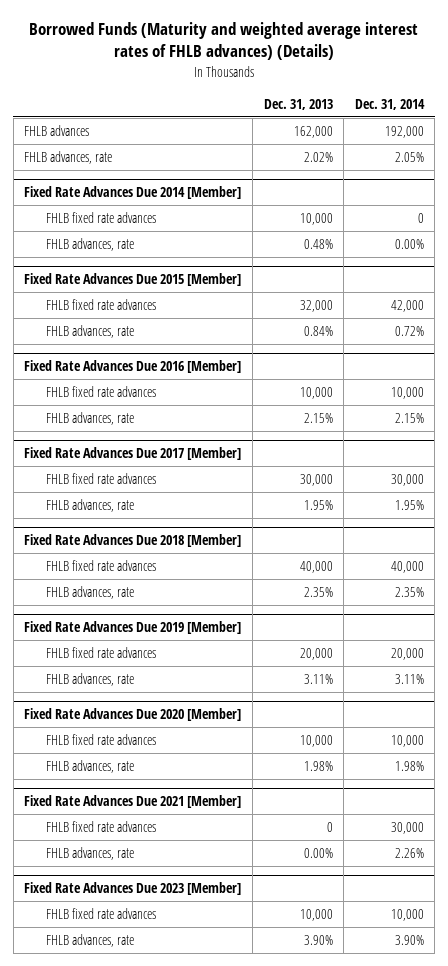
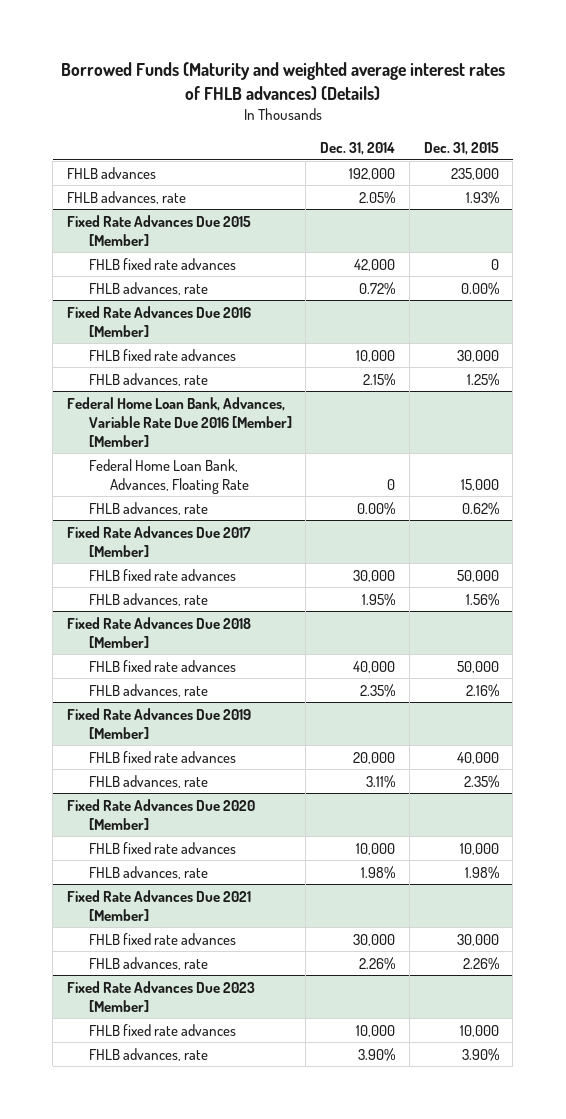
[263,98,333,110] Dec. 31, 2013 -> none
none -> [423,142,499,156] Dec. 31, 2015
[24,186,242,200] Fixed Rate Advances Due 2014 [Member] -> none
[46,212,157,224] FHLB fixed rate advances -> none
[46,238,135,252] FHLB advances, rate -> none
none -> [66,396,292,447] Federal Home Loan Bank, Advances, Variable Rate Due 2016 [Member] [Member]
none -> [88,458,250,494] Federal Home Loan Bank, Advances, Floating Rate
none -> [88,501,208,515] FHLB advances, rate

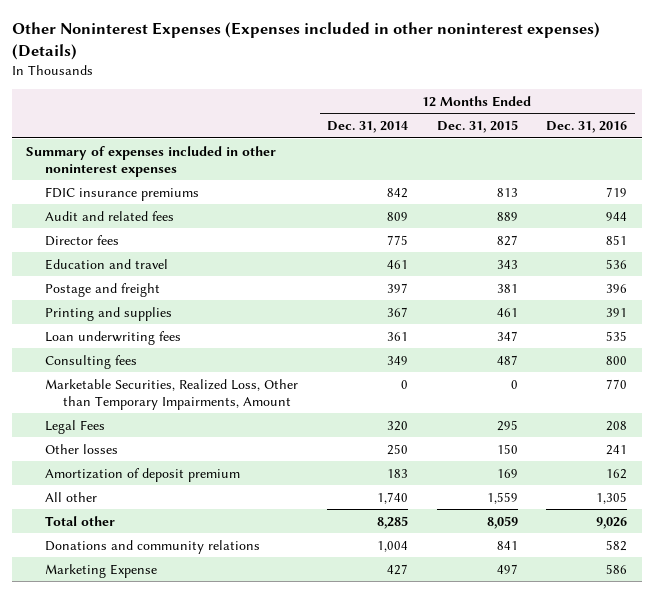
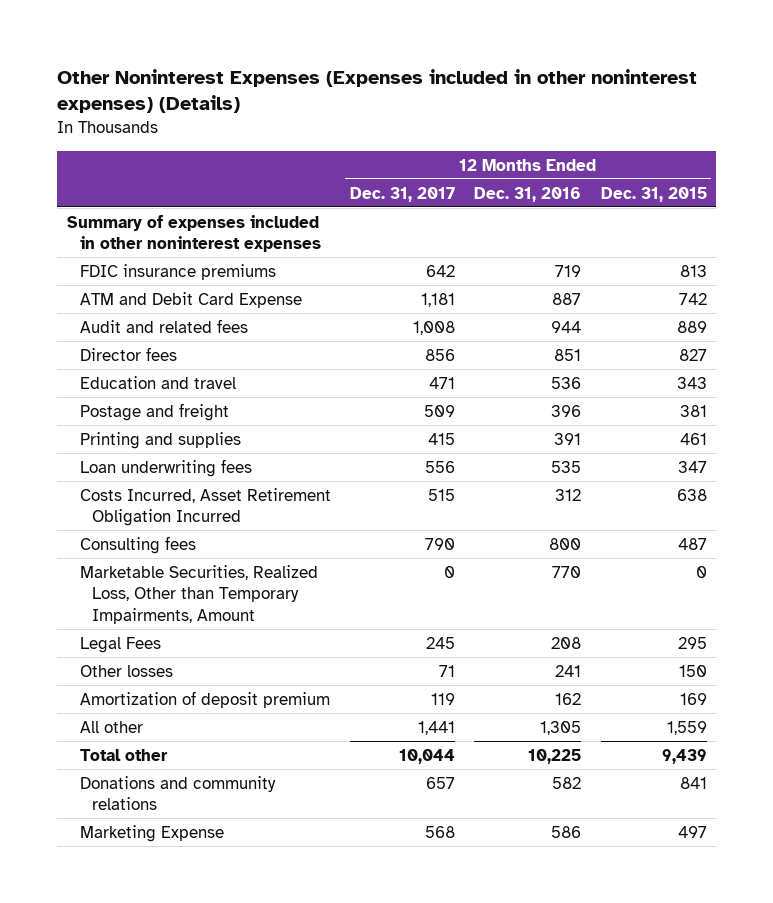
[326,121,408,134] Dec. 31, 2014 -> none
none -> [349,186,455,202] Dec. 31, 2017
none -> [79,291,302,308] ATM and Debit Card Expense
none -> [79,487,331,527] Costs Incurred, Asset Retirement Obligation Incurred
[486,515,518,529] 8,059 -> [661,748,707,764] 9,439
[596,516,628,529] 9,026 -> [528,748,582,764] 10,225

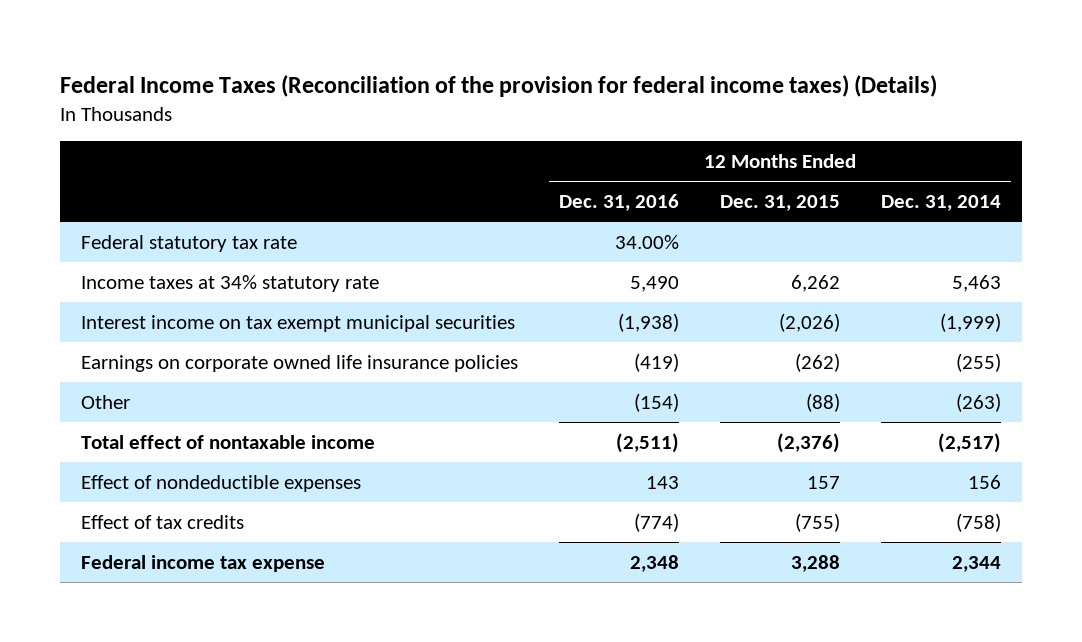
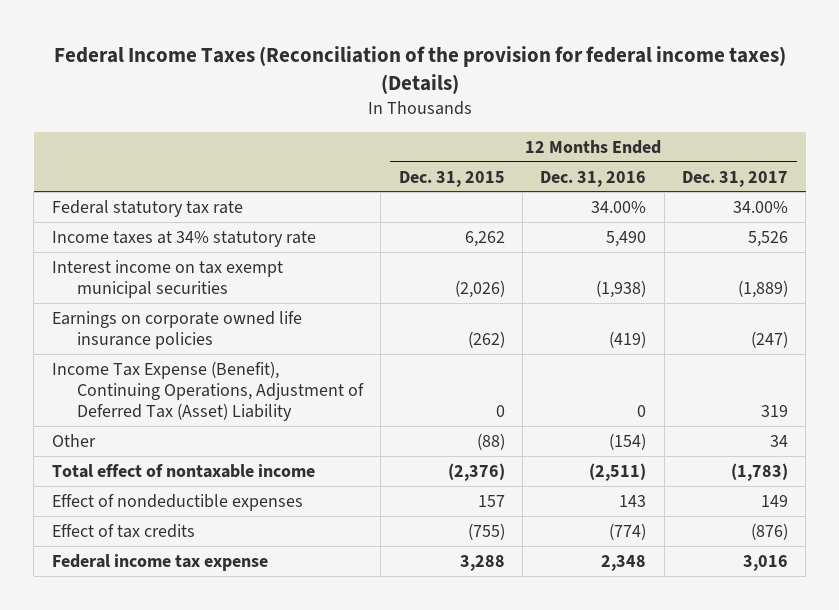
[881,195,1002,212] Dec. 31, 2014 -> none
none -> [681,170,788,187] Dec. 31, 2017
none -> [51,360,364,422] Income Tax Expense (Benefit), Continuing Operations, Adjustment of Deferred Tax (Asset) Liability

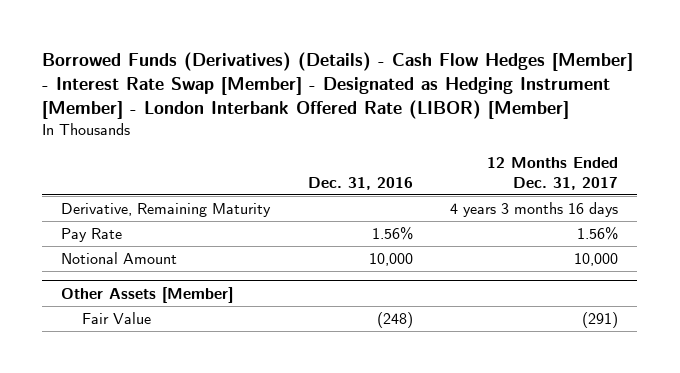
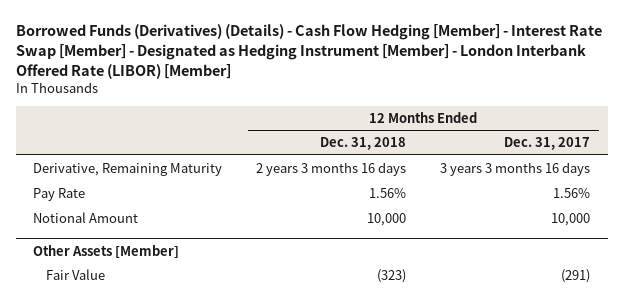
[42,52,634,120] Borrowed Funds (Derivatives) (Details) - Cash Flow Hedges [Member] - Interest Rate Swap [Member] - Designated as Hedging Instrument [Member] - London Interbank Offered Rate (LIBOR) [Member] -> [16,24,603,79] Borrowed Funds (Derivatives) (Details) - Cash Flow Hedging [Member] - Interest Rate Swap [Member] - Designated as Hedging Instrument [Member] - London Interbank Offered Rate (LIBOR) [Member]
[307,176,413,190] Dec. 31, 2016 -> none
none -> [320,137,407,151] Dec. 31, 2018
[450,201,619,217] 4 years 3 months 16 days -> [440,161,591,176] 3 years 3 months 16 days

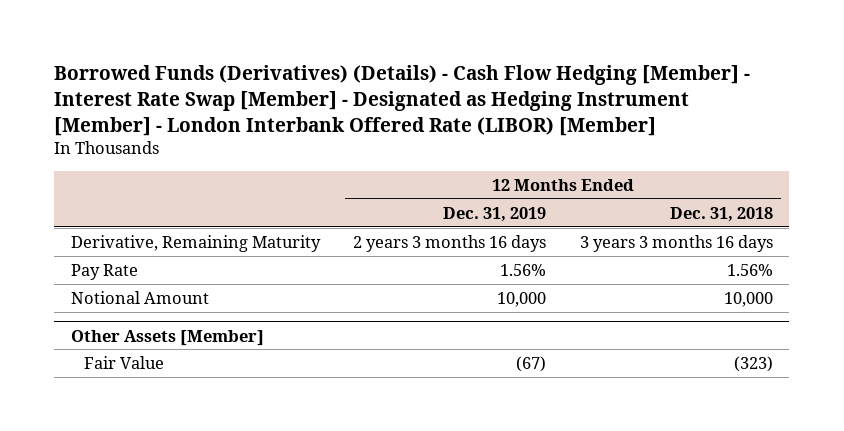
[504,137,591,151] Dec. 31, 2017 -> none
none -> [443,206,547,222] Dec. 31, 2019
[256,161,407,176] 2 years 3 months 16 days -> [579,234,773,252] 3 years 3 months 16 days

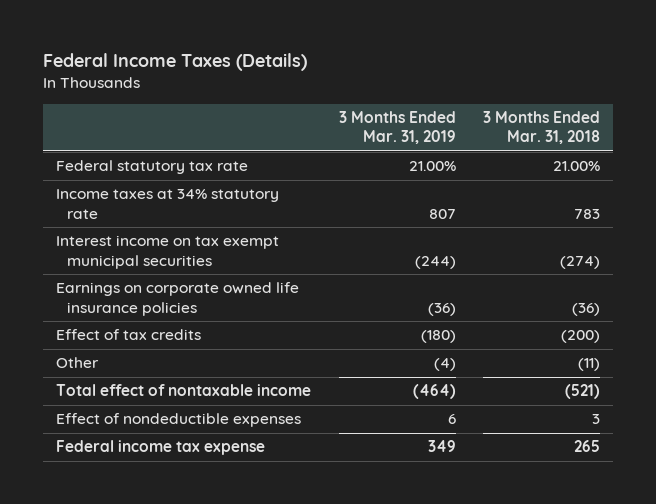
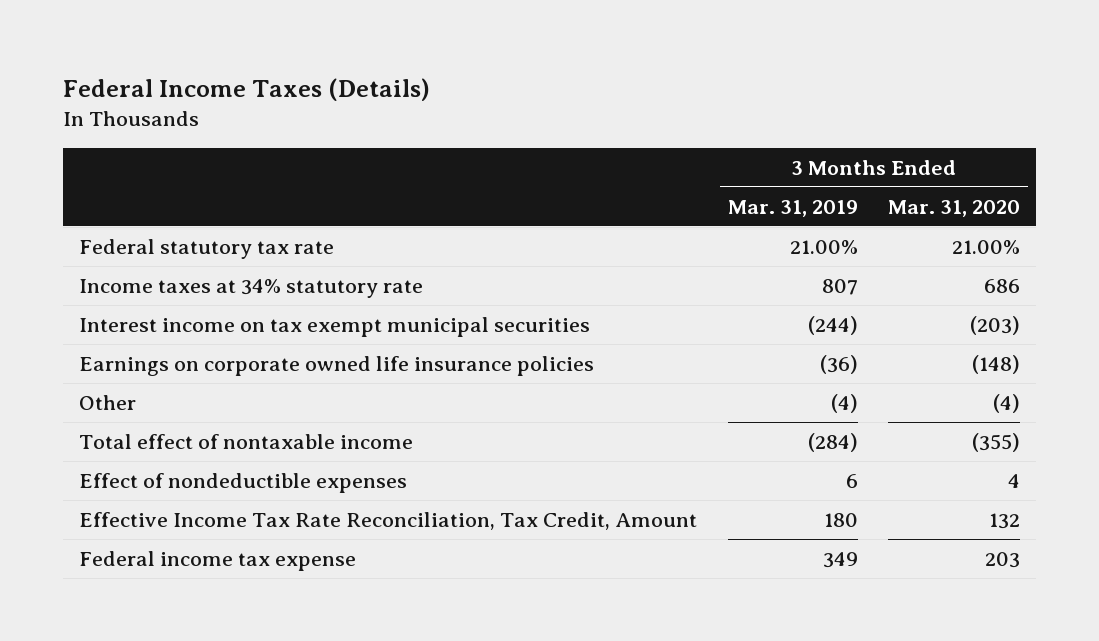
[482,111,600,145] 3 Months Ended Mar. 31, 2018 -> none
none -> [888,199,1021,217] Mar. 31, 2020
[56,329,202,341] Effect of tax credits -> none
[412,384,456,400] (464) -> [807,433,858,453] (284)
none -> [78,512,697,531] Effective Income Tax Rate Reconciliation, Tax Credit, Amount

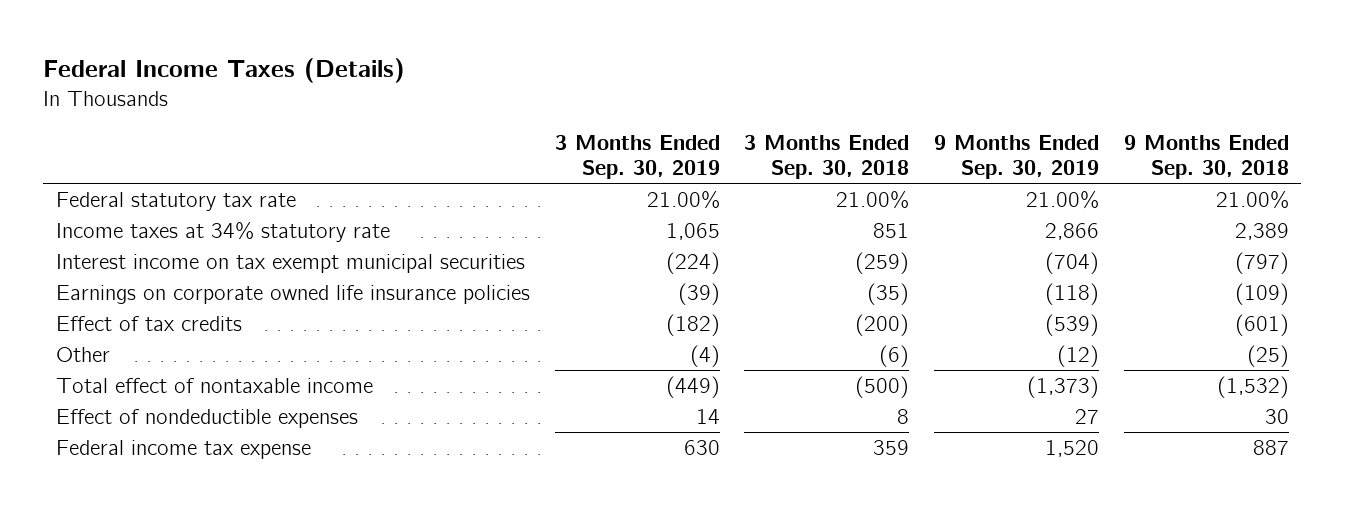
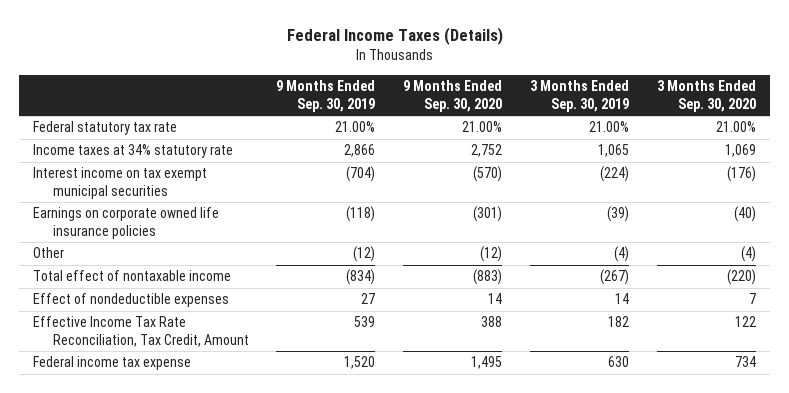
[744,134,910,180] 3 Months Ended Sep. 30, 2018 -> none
[1123,134,1289,180] 9 Months Ended Sep. 30, 2018 -> none
none -> [403,80,503,112] 9 Months Ended Sep. 30, 2020
none -> [657,80,757,112] 3 Months Ended Sep. 30, 2020
[55,315,242,331] Effect of tax credits -> none
[665,375,720,398] (449) -> [600,269,630,286] (267)
[1027,375,1100,398] (1,373) -> [346,269,376,286] (834)
none -> [33,316,249,348] Effective Income Tax Rate Reconciliation, Tax Credit, Amount

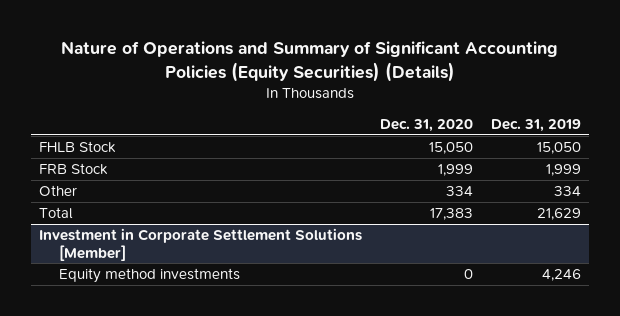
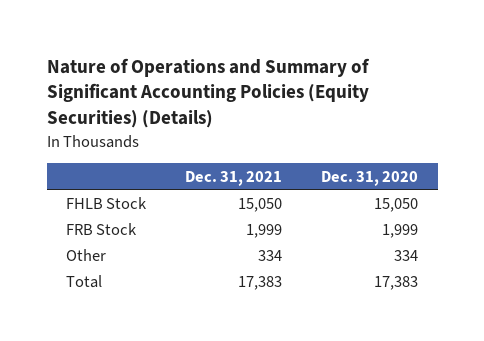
[490,119,581,133] Dec. 31, 2019 -> none
none -> [185,170,283,186] Dec. 31, 2021
[39,227,363,261] Investment in Corporate Settlement Solutions [Member] -> none
[58,267,240,283] Equity method investments -> none

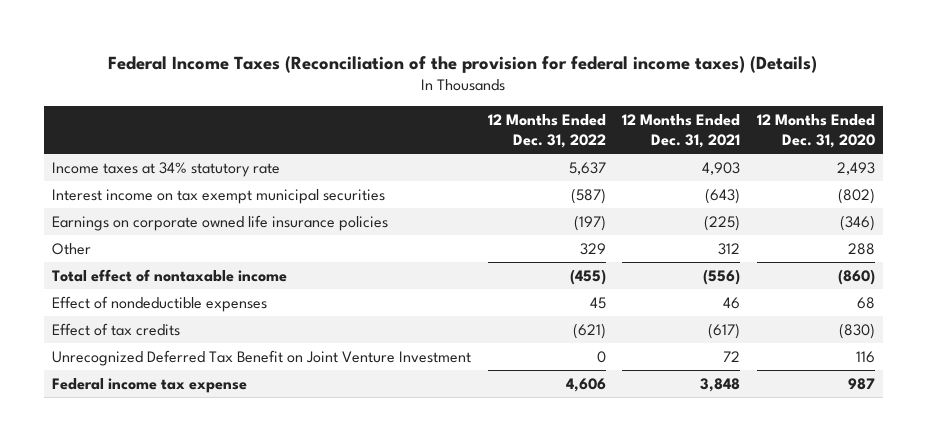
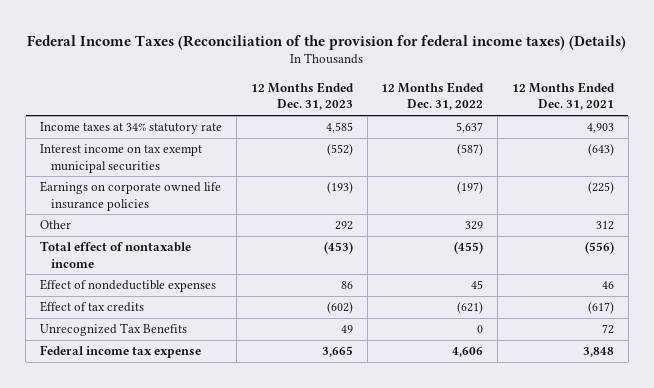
[757,114,876,148] 12 Months Ended Dec. 31, 2020 -> none
none -> [250,81,354,111] 12 Months Ended Dec. 31, 2023
[51,349,471,366] Unrecognized Deferred Tax Benefit on Joint Venture Investment -> none
none -> [40,323,188,337] Unrecognized Tax Benefits

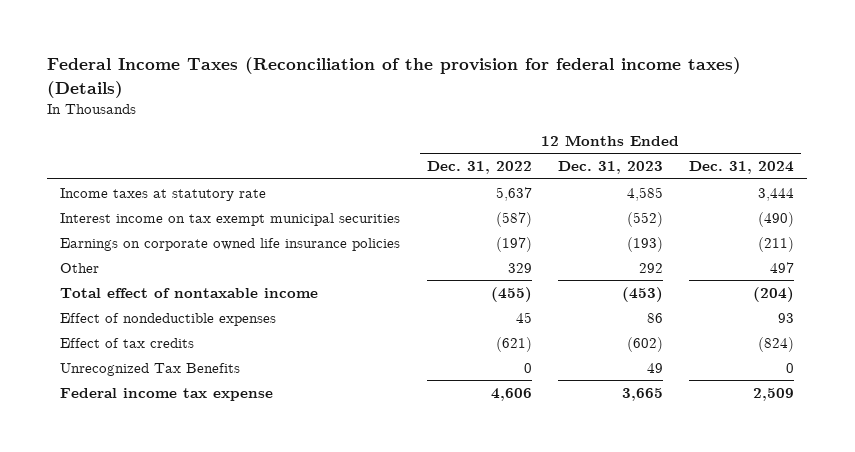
[512,81,616,111] 12 Months Ended Dec. 31, 2021 -> none
none -> [689,161,795,175] Dec. 31, 2024
[40,122,223,135] Income taxes at 34% statutory rate -> [60,187,267,201] Income taxes at statutory rate

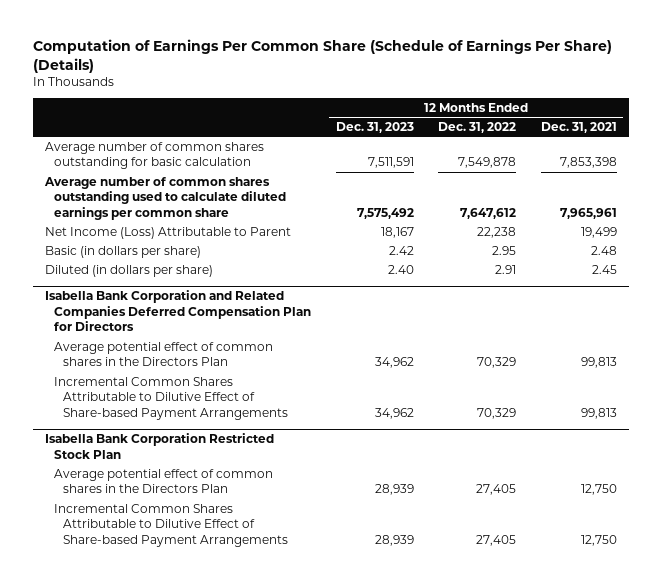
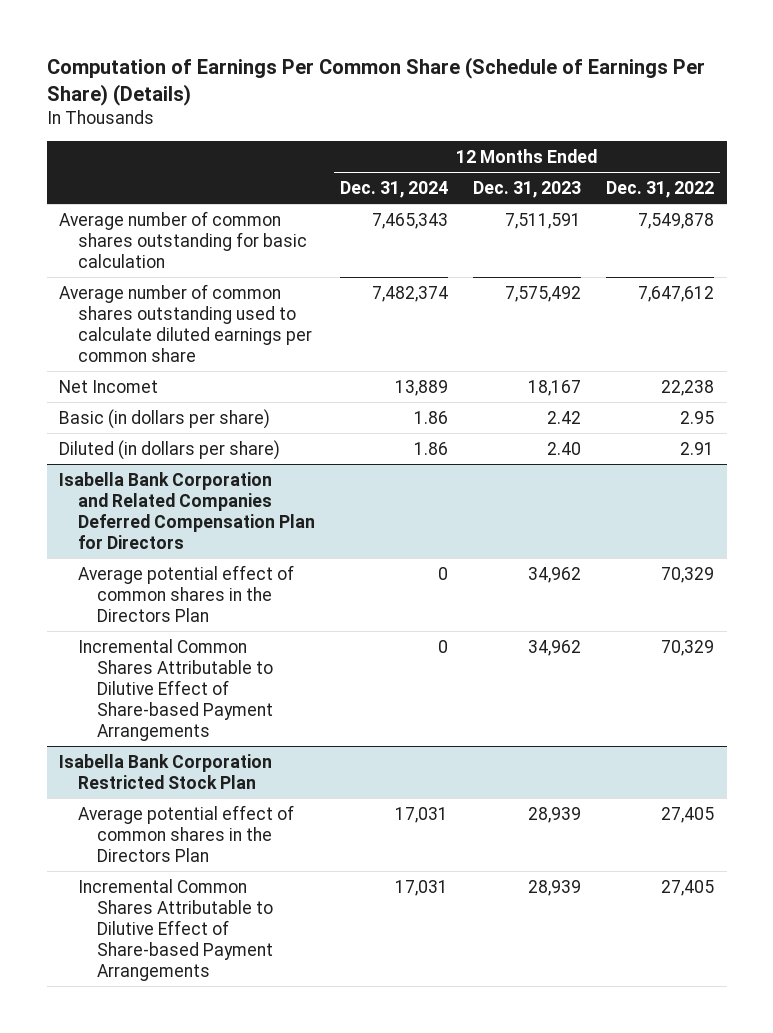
[541,121,618,133] Dec. 31, 2021 -> none
none -> [339,181,448,199] Dec. 31, 2024
[45,226,292,239] Net Income (Loss) Attributable to Parent -> [59,379,159,393] Net Incomet

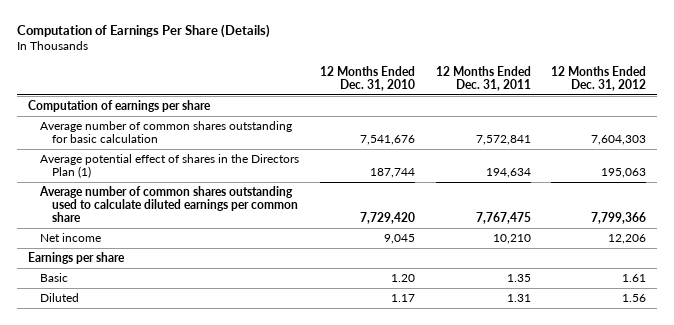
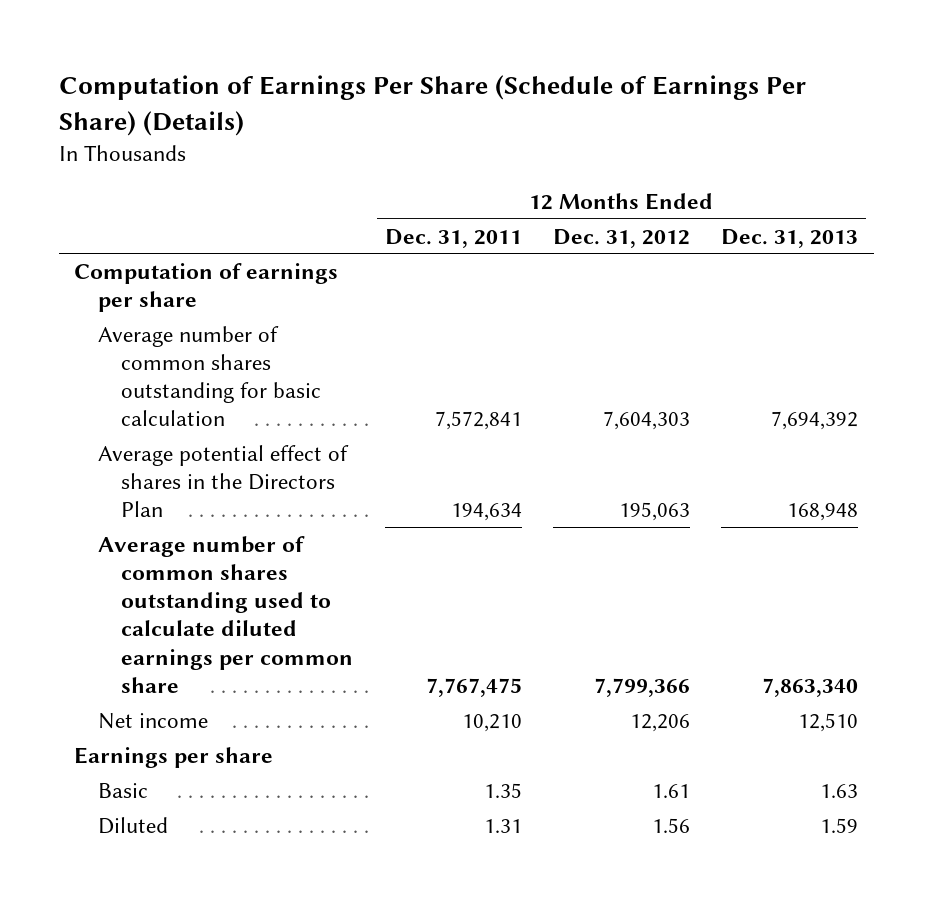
[17,23,271,38] Computation of Earnings Per Share (Details) -> [58,75,806,137] Computation of Earnings Per Share (Schedule of Earnings Per Share) (Details)
[319,65,415,91] 12 Months Ended Dec. 31, 2010 -> none
none -> [720,228,858,248] Dec. 31, 2013
[39,153,299,179] Average potential effect of shares in the Directors Plan (1) -> [97,444,349,518] Average potential effect of shares in the Directors Plan

